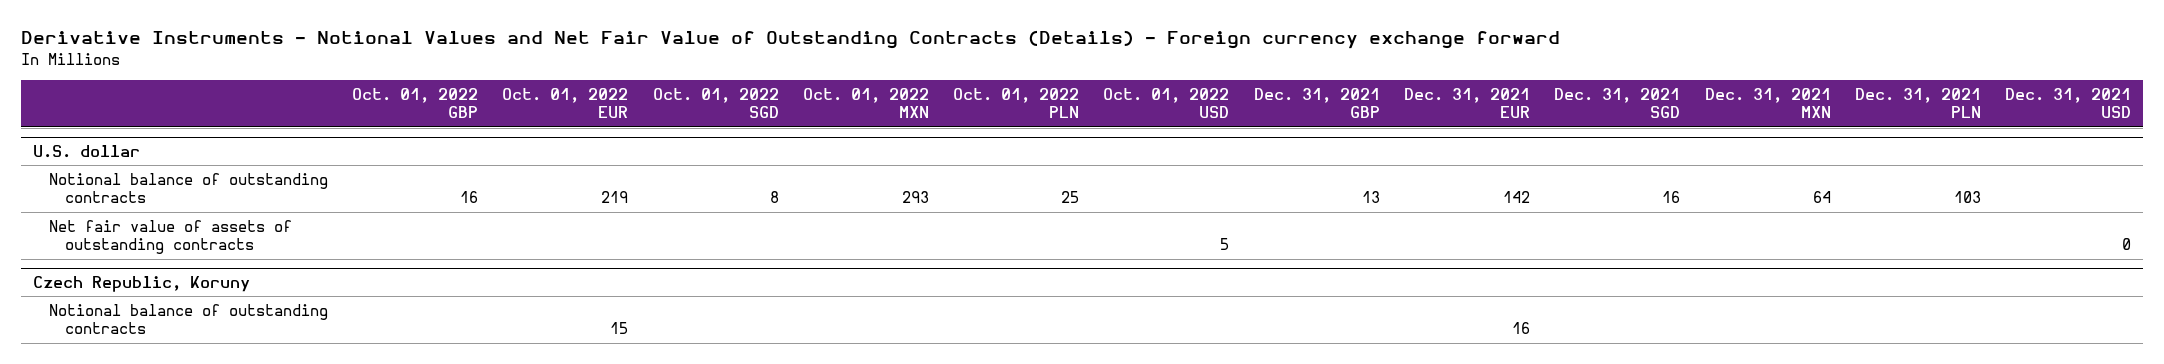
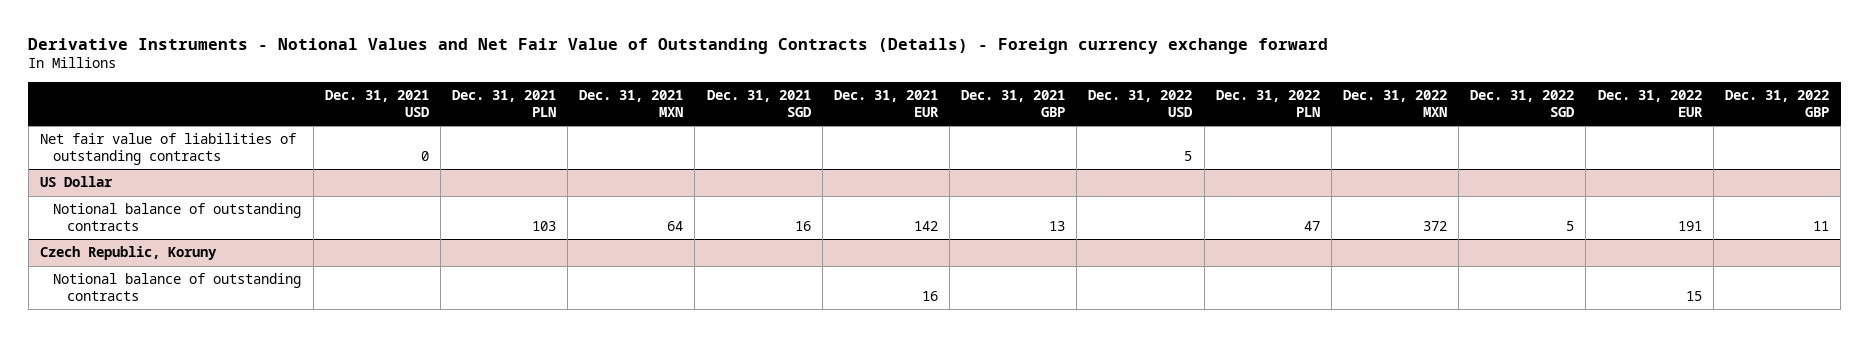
[352,87,479,119] Oct. 01, 2022 GBP -> none
[502,87,629,119] Oct. 01, 2022 EUR -> none
[652,87,779,119] Oct. 01, 2022 SGD -> none
[802,87,929,119] Oct. 01, 2022 MXN -> none
[953,87,1080,119] Oct. 01, 2022 PLN -> none
[1103,87,1230,119] Oct. 01, 2022 USD -> none
none -> [1088,90,1193,117] Dec. 31, 2022 USD
none -> [1215,90,1320,117] Dec. 31, 2022 PLN
none -> [1343,90,1448,117] Dec. 31, 2022 MXN
none -> [1470,90,1575,117] Dec. 31, 2022 SGD
none -> [1597,90,1703,117] Dec. 31, 2022 EUR
none -> [1724,90,1829,117] Dec. 31, 2022 GBP
none -> [39,133,296,165] Net fair value of liabilities of outstanding contracts
[32,145,140,159] U.S. dollar -> [39,176,113,188] US Dollar
[48,219,292,255] Net fair value of assets of outstanding contracts -> none

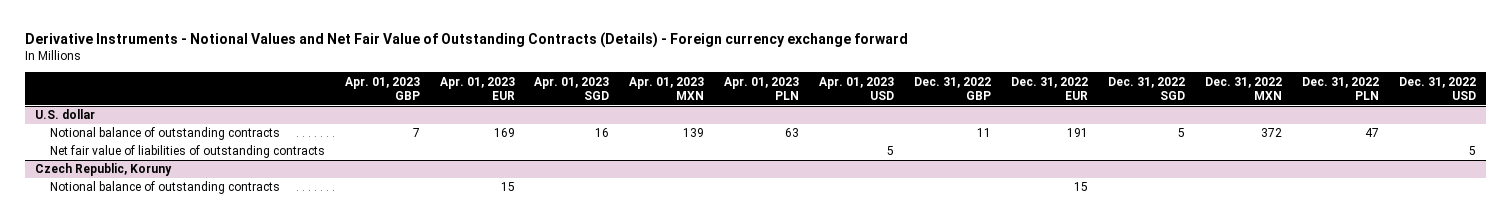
[324,90,429,117] Dec. 31, 2021 USD -> none
[452,90,557,117] Dec. 31, 2021 PLN -> none
[579,90,684,117] Dec. 31, 2021 MXN -> none
[706,90,811,117] Dec. 31, 2021 SGD -> none
[833,90,939,117] Dec. 31, 2021 EUR -> none
[961,90,1066,117] Dec. 31, 2021 GBP -> none
none -> [344,76,420,101] Apr. 01, 2023 GBP
none -> [439,76,515,101] Apr. 01, 2023 EUR
none -> [534,76,610,101] Apr. 01, 2023 SGD
none -> [629,76,705,101] Apr. 01, 2023 MXN
none -> [724,76,800,101] Apr. 01, 2023 PLN
none -> [819,76,895,101] Apr. 01, 2023 USD
[39,133,296,165] Net fair value of liabilities of outstanding contracts -> none
[39,176,113,188] US Dollar -> [34,109,95,120] U.S. dollar
none -> [49,145,325,159] Net fair value of liabilities of outstanding contracts

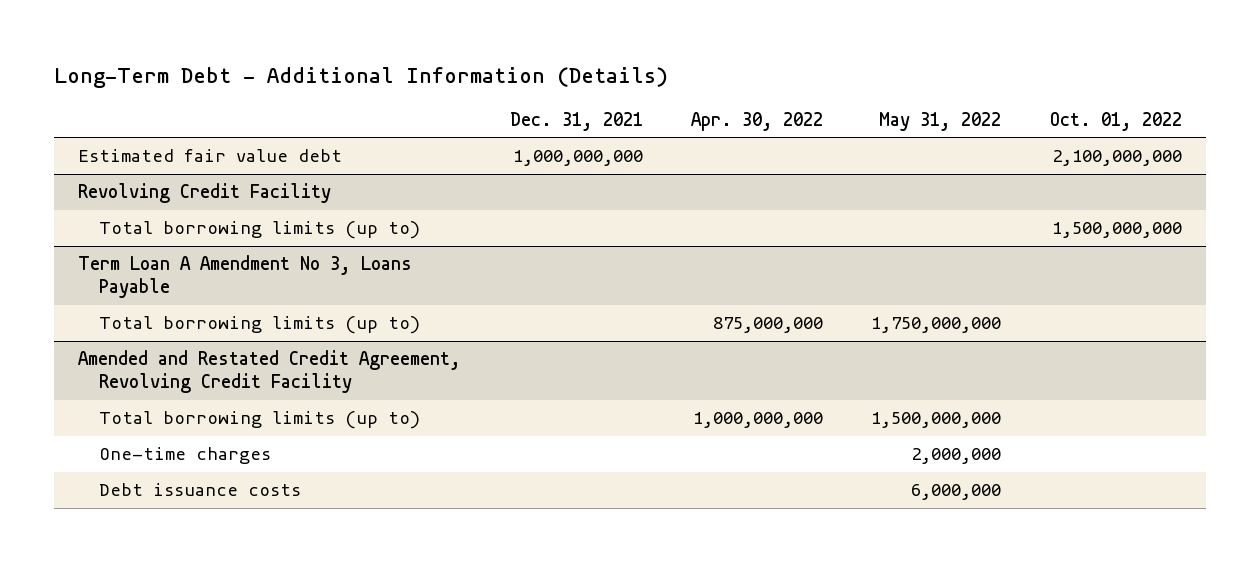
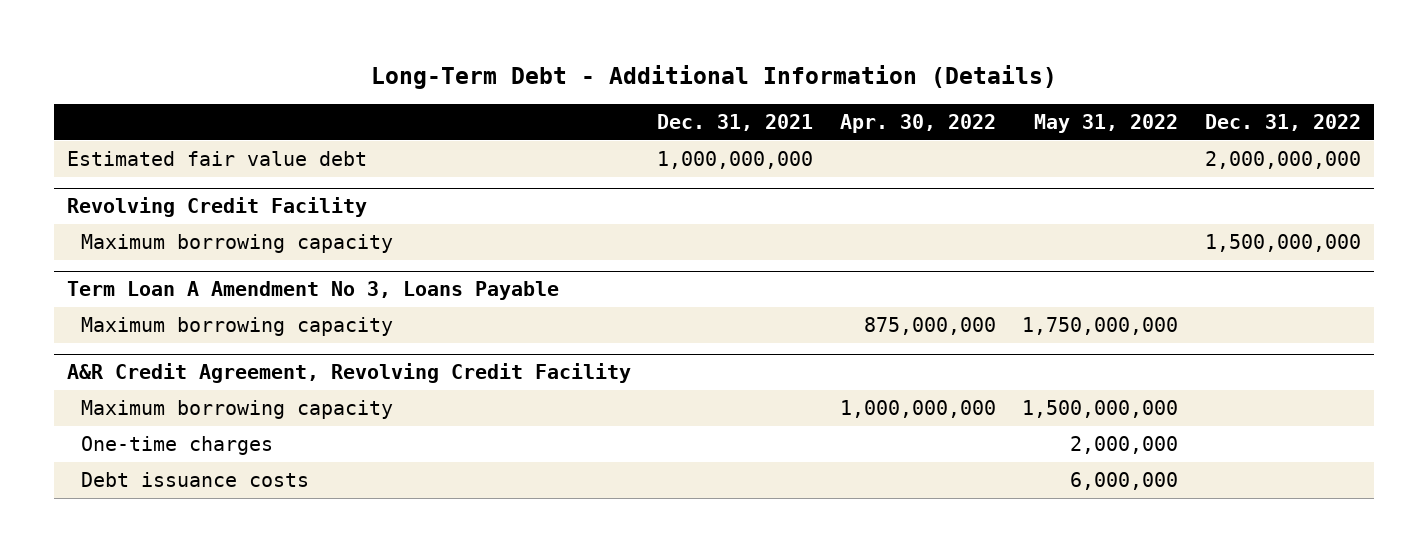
[1049,111,1182,131] Oct. 01, 2022 -> none
none -> [1204,113,1361,131] Dec. 31, 2022
[98,221,420,240] Total borrowing limits (up to) -> [81,234,394,254] Maximum borrowing capacity
[78,350,462,394] Amended and Restated Credit Agreement, Revolving Credit Facility -> none
[98,316,420,335] Total borrowing limits (up to) -> [81,317,394,337] Maximum borrowing capacity
none -> [67,363,632,384] A&R Credit Agreement, Revolving Credit Facility
[98,411,420,430] Total borrowing limits (up to) -> [81,400,394,420] Maximum borrowing capacity

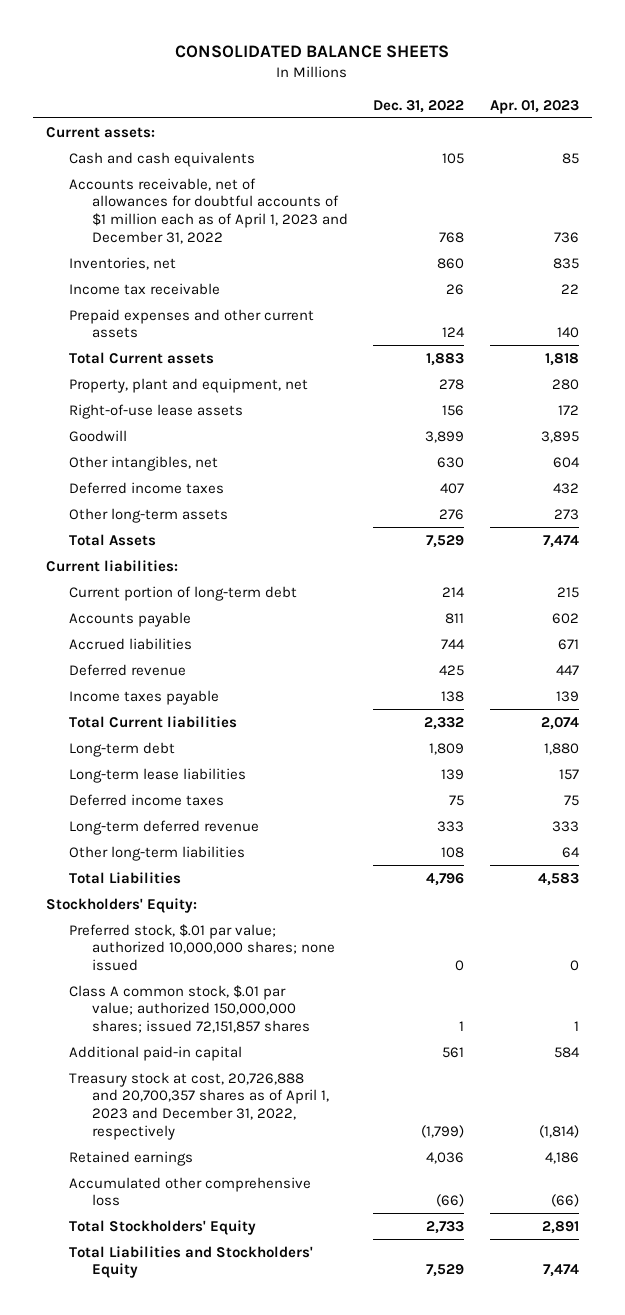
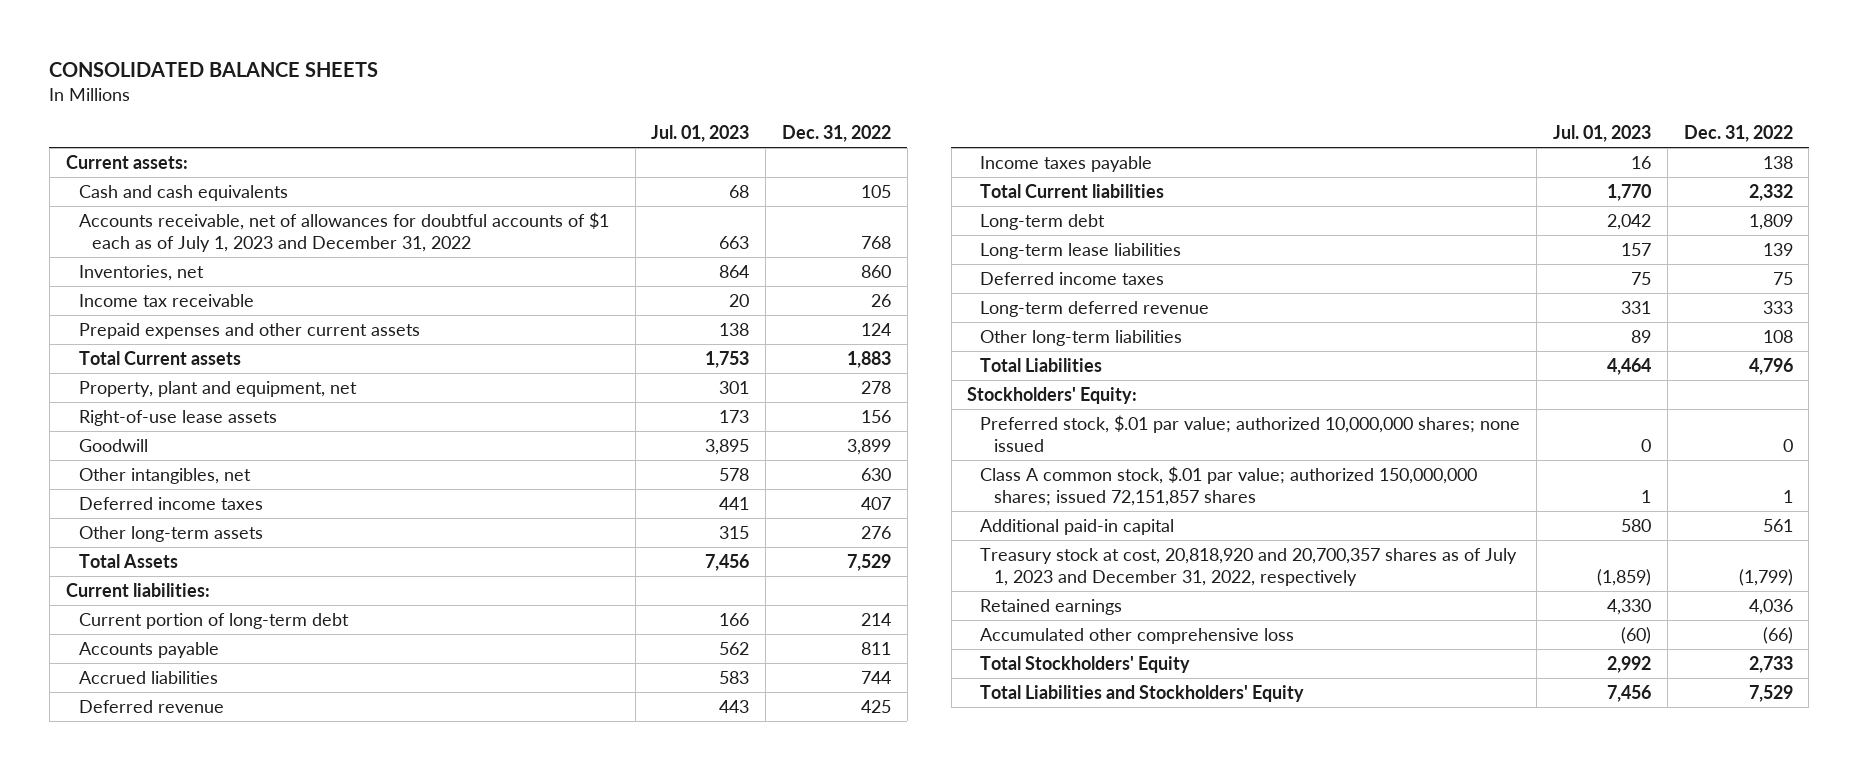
[489,99,579,114] Apr. 01, 2023 -> none
none -> [651,124,750,142] Jul. 01, 2023
[69,177,348,245] Accounts receivable, net of allowances for doubtful accounts of $1 million each as of April 1, 2023 and December 31, 2022 -> [78,211,609,253] Accounts receivable, net of allowances for doubtful accounts of $1 each as of July 1, 2023 and December 31, 2022
[69,1071,329,1141] Treasury stock at cost, 20,726,888 and 20,700,357 shares as of April 1, 2023 and December 31, 2022, respectively -> [980,547,1518,587] Treasury stock at cost, 20,818,920 and 20,700,357 shares as of July 1, 2023 and December 31, 2022, respectively

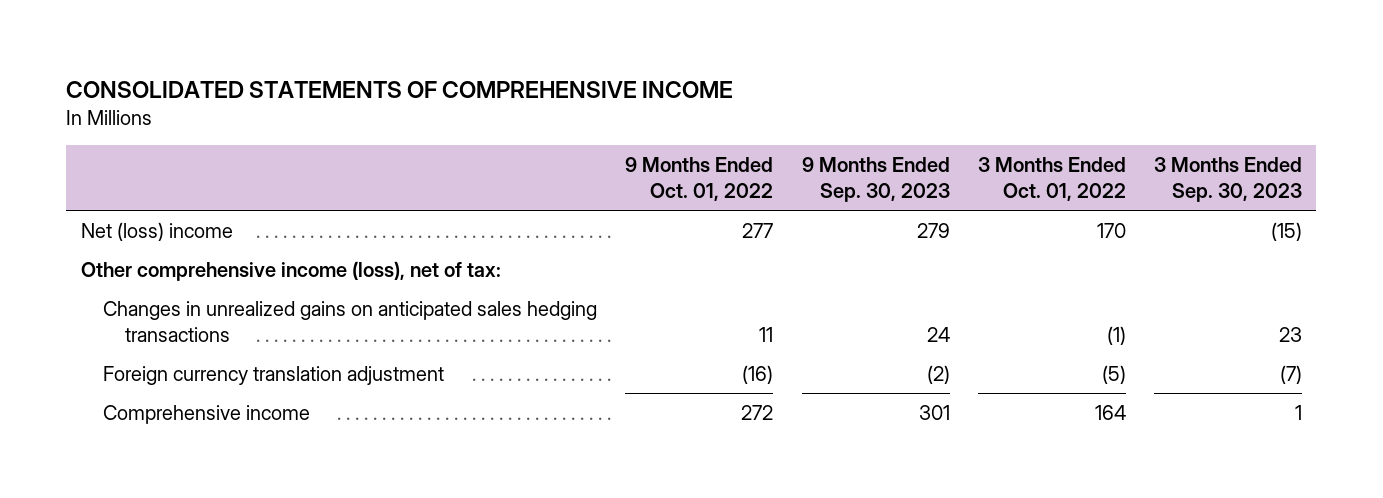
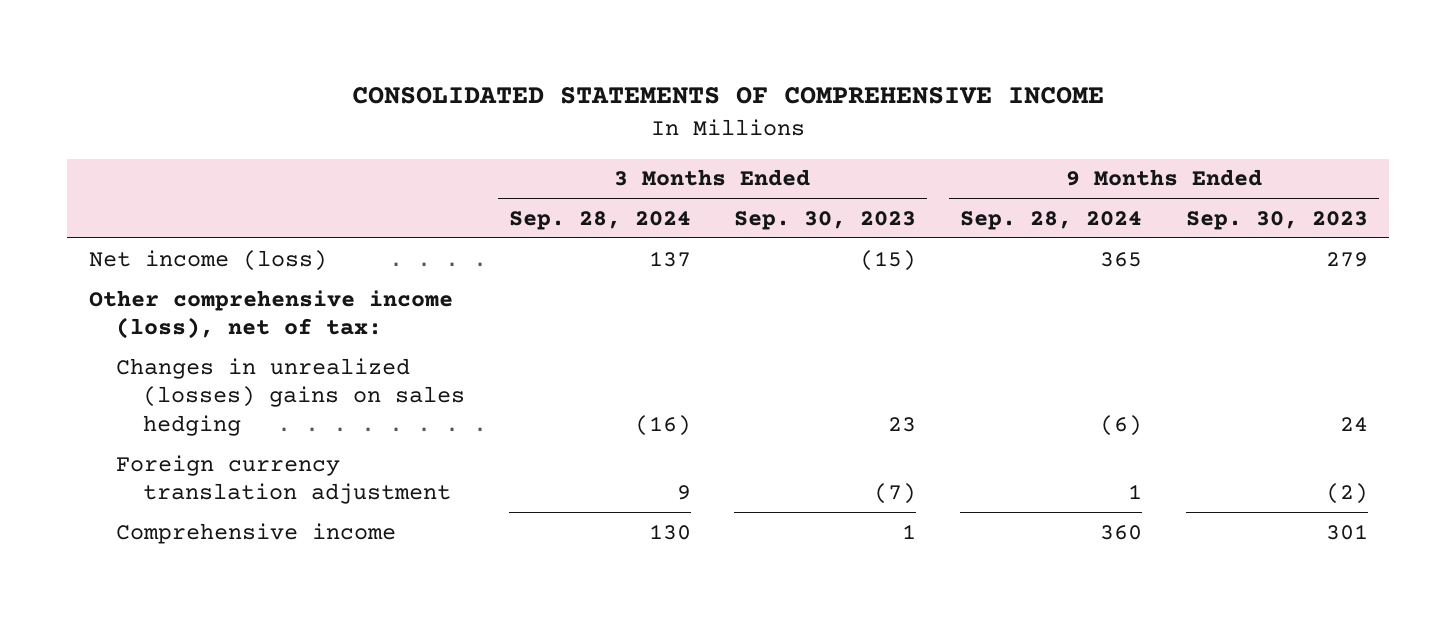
[625,156,774,201] 9 Months Ended Oct. 01, 2022 -> none
[977,156,1126,201] 3 Months Ended Oct. 01, 2022 -> none
none -> [508,210,691,230] Sep. 28, 2024
none -> [959,210,1142,230] Sep. 28, 2024
[80,221,233,241] Net (loss) income -> [88,249,327,271] Net income (loss)
[102,300,597,342] Changes in unrealized gains on anticipated sales hedging transactions -> [115,357,465,437] Changes in unrealized (losses) gains on sales hedging

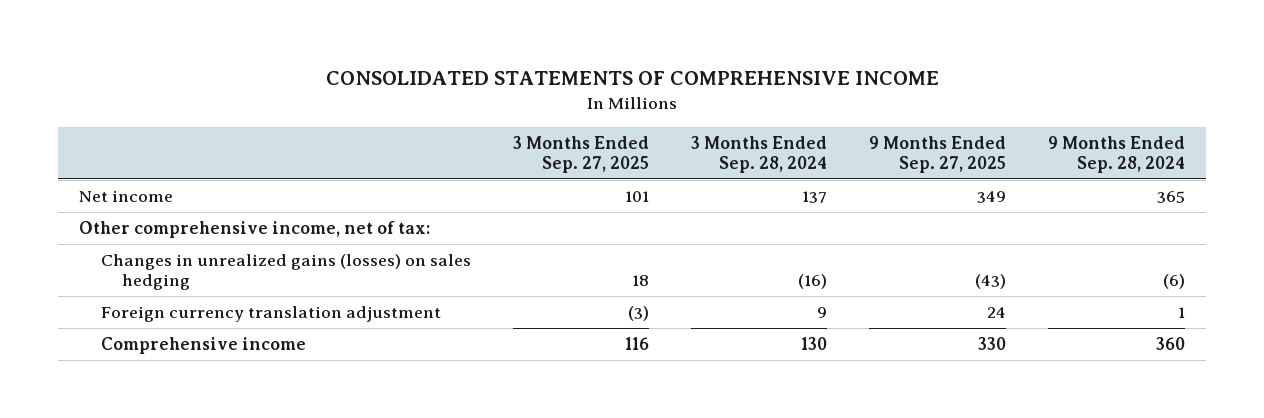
[734,210,917,230] Sep. 30, 2023 -> none
[1185,210,1368,230] Sep. 30, 2023 -> none
none -> [512,135,649,174] 3 Months Ended Sep. 27, 2025
none -> [869,135,1007,174] 9 Months Ended Sep. 27, 2025
[88,249,327,271] Net income (loss) -> [78,189,173,202] Net income
[88,289,453,340] Other comprehensive income (loss), net of tax: -> [78,220,430,238] Other comprehensive income, net of tax:
[115,357,465,437] Changes in unrealized (losses) gains on sales hedging -> [100,253,471,291] Changes in unrealized gains (losses) on sales hedging

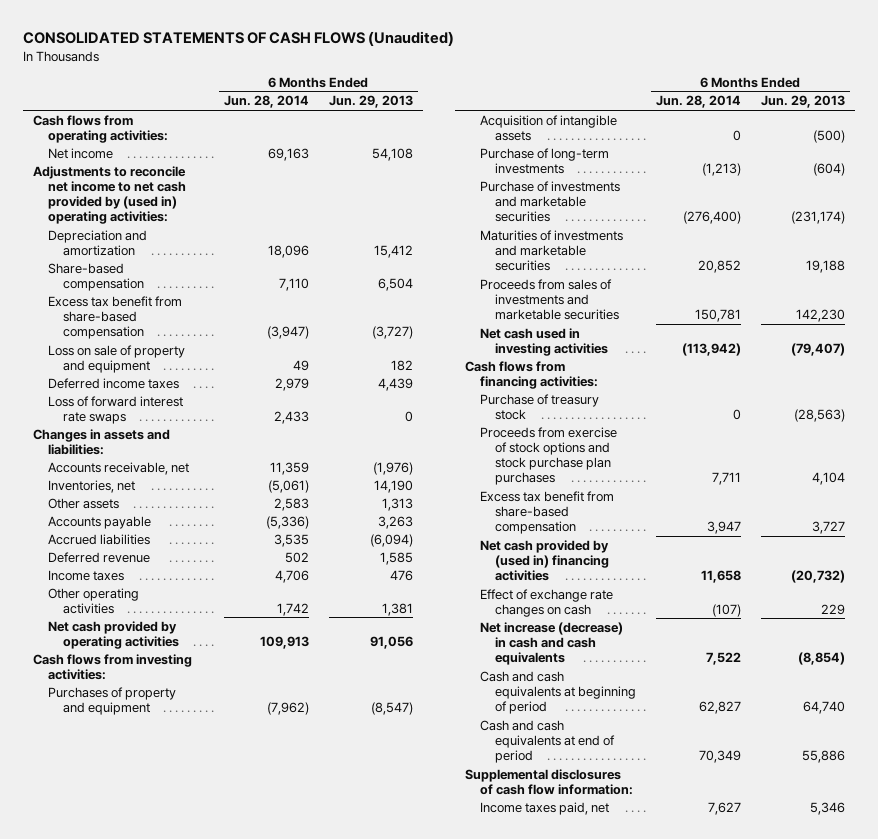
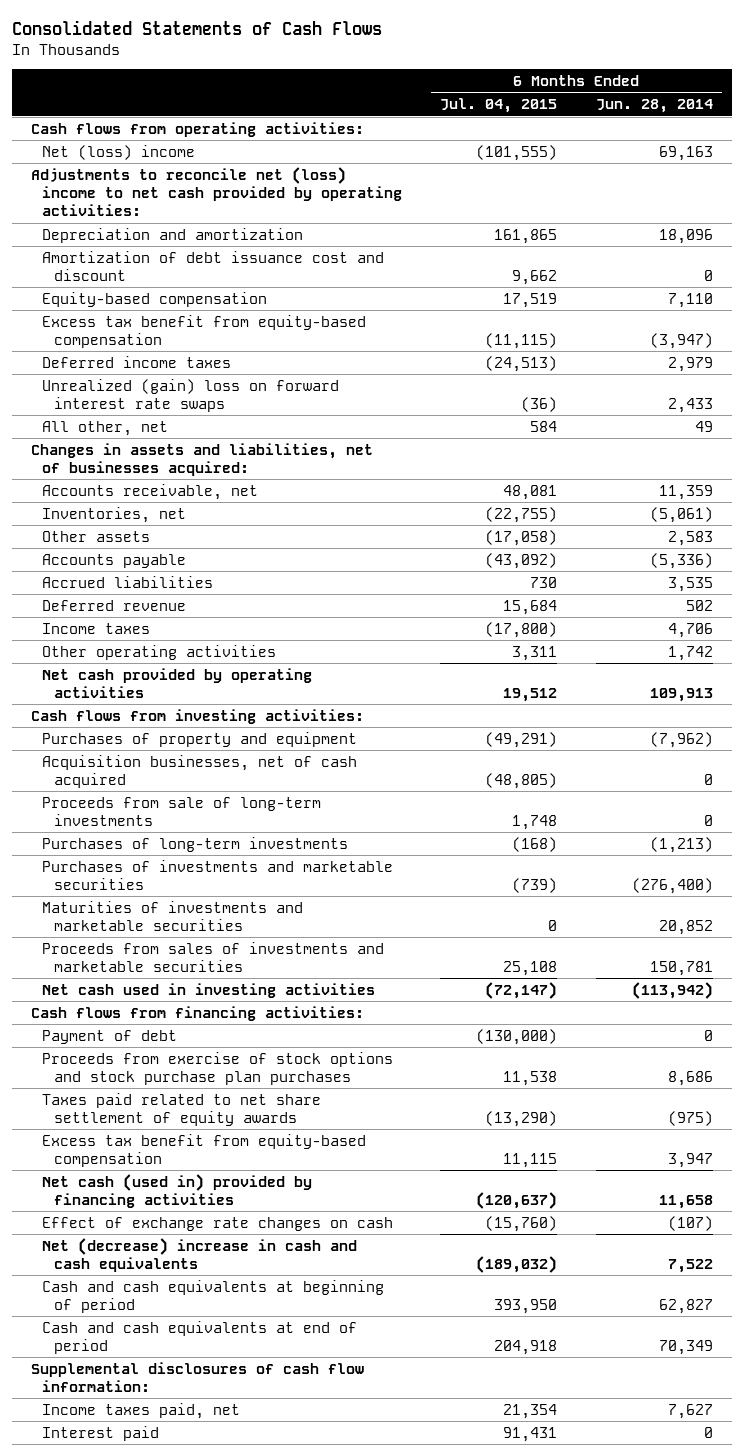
[23,31,455,47] CONSOLIDATED STATEMENTS OF CASH FLOWS (Unaudited) -> [12,19,383,35] Consolidated Statements of Cash Flows
[328,95,413,109] Jun. 29, 2013 -> none
none -> [440,98,558,114] Jul. 04, 2015
[48,147,114,159] Net income -> [42,144,196,160] Net (loss) income
[33,165,187,225] Adjustments to reconcile net income to net cash provided by (used in) operating activities: -> [31,166,403,216] Adjustments to reconcile net (loss) income to net cash provided by operating activities:
[48,344,186,373] Loss on sale of property and equipment -> none
none -> [42,250,385,281] Amortization of debt issuance cost and discount
[48,262,144,291] Share-based compensation -> [42,291,268,307] Equity-based compensation
[48,295,183,339] Excess tax benefit from share-based compensation -> [42,314,367,348] Excess tax benefit from equity-based compensation
[48,395,184,424] Loss of forward interest rate swaps -> [42,378,340,412] Unrealized (gain) loss on forward interest rate swaps
none -> [42,420,169,436] All other, net
[33,428,171,455] Changes in assets and liabilities: -> [31,442,374,476] Changes in assets and liabilities, net of businesses acquired:
[479,114,617,141] Acquisition of intangible assets -> none
none -> [42,754,358,788] Acquisition businesses, net of cash acquired
none -> [42,796,322,826] Proceeds from sale of long-term investments
[479,147,609,174] Purchase of long-term investments -> [42,836,349,852] Purchases of long-term investments
[479,180,620,222] Purchase of investments and marketable securities -> [42,859,394,890] Purchases of investments and marketable securities
[479,393,599,420] Purchase of treasury stock -> none
none -> [42,1029,178,1044] Payment of debt
[711,472,741,486] 7,711 -> [667,1070,713,1086] 8,686
none -> [42,1092,322,1126] Taxes paid related to net share settlement of equity awards
[479,490,614,534] Excess tax benefit from share-based compensation -> [42,1133,367,1167] Excess tax benefit from equity-based compensation
[479,539,609,581] Net cash provided by (used in) financing activities -> [42,1173,313,1208] Net cash (used in) provided by financing activities
[479,621,623,665] Net increase (decrease) in cash and cash equivalents -> [42,1237,358,1272] Net (decrease) increase in cash and cash equivalents
none -> [42,1425,160,1441] Interest paid

